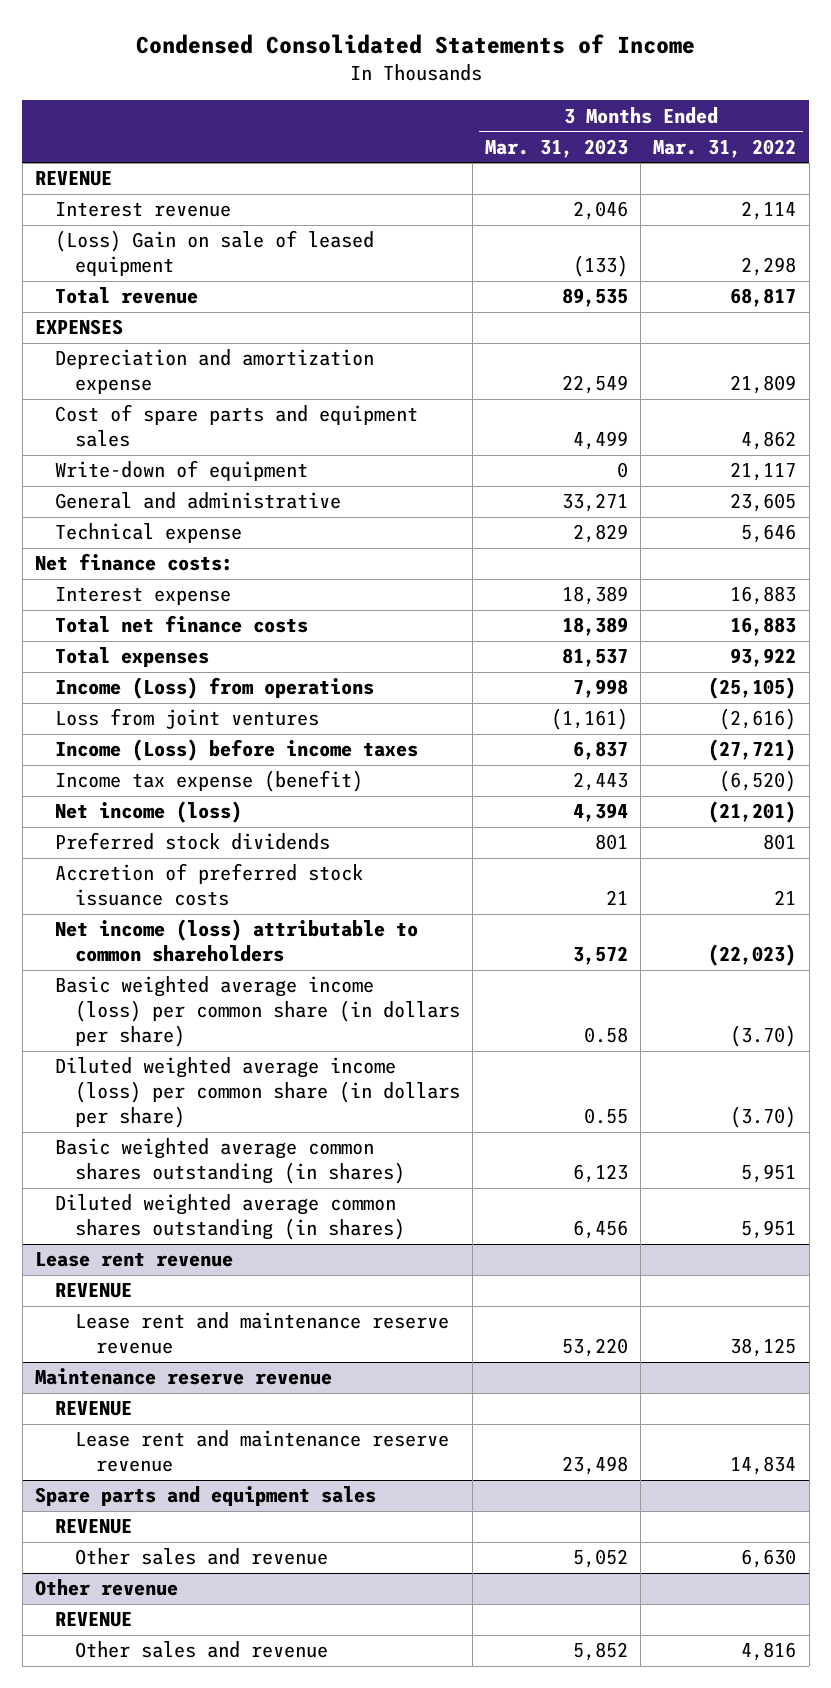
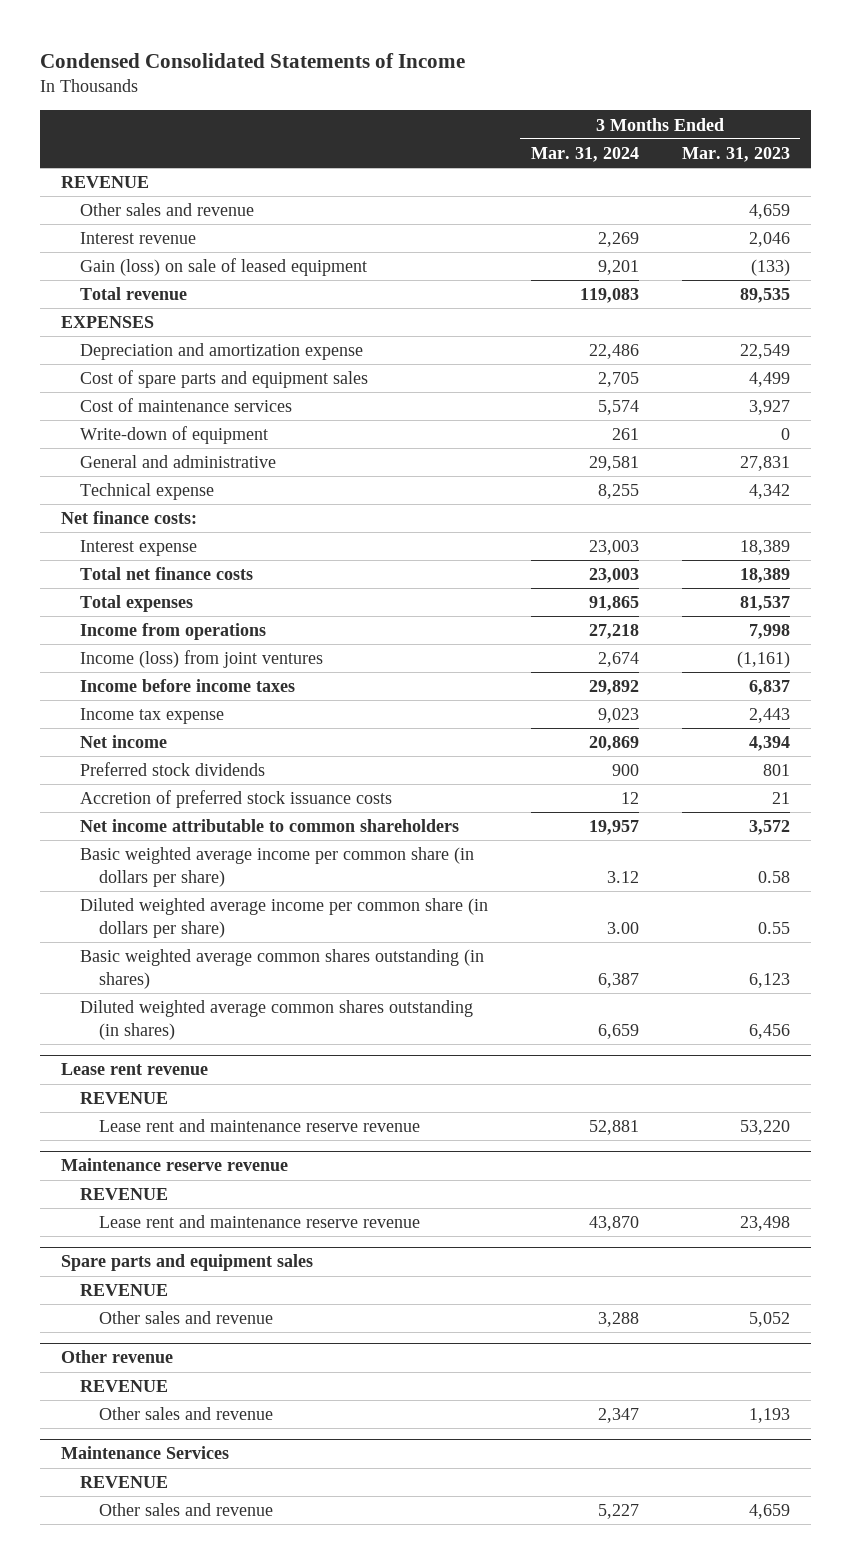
[653,138,797,158] Mar. 31, 2022 -> none
none -> [530,146,639,162] Mar. 31, 2024
none -> [80,203,255,217] Other sales and revenue
[55,230,375,277] (Loss) Gain on sale of leased equipment -> [80,258,368,277] Gain (loss) on sale of leased equipment
none -> [80,398,293,413] Cost of maintenance services
[562,493,629,513] 33,271 -> [739,456,790,472] 27,831
[573,524,629,544] 2,829 -> [748,484,790,500] 4,342
[55,677,375,700] Income (Loss) from operations -> [80,623,267,641] Income from operations
[55,708,320,730] Loss from joint ventures -> [80,650,324,669] Income (loss) from joint ventures
[55,739,419,762] Income (Loss) before income taxes -> [80,679,296,693] Income before income taxes
[55,770,364,793] Income tax expense (benefit) -> [80,708,225,725] Income tax expense
[55,801,243,824] Net income (loss) -> [80,735,168,749] Net income
[55,919,419,963] Net income (loss) attributable to common shareholders -> [80,819,460,833] Net income attributable to common shareholders
[55,976,461,1048] Basic weighted average income (loss) per common share (in dollars per share) -> [80,847,475,887] Basic weighted average income per common share (in dollars per share)
[55,1057,461,1129] Diluted weighted average income (loss) per common share (in dollars per share) -> [80,898,489,938] Diluted weighted average income per common share (in dollars per share)
[573,1642,629,1662] 5,852 -> [748,1408,790,1424] 1,193
none -> [61,1446,230,1460] Maintenance Services
none -> [80,1476,169,1489] REVENUE
none -> [99,1503,274,1517] Other sales and revenue

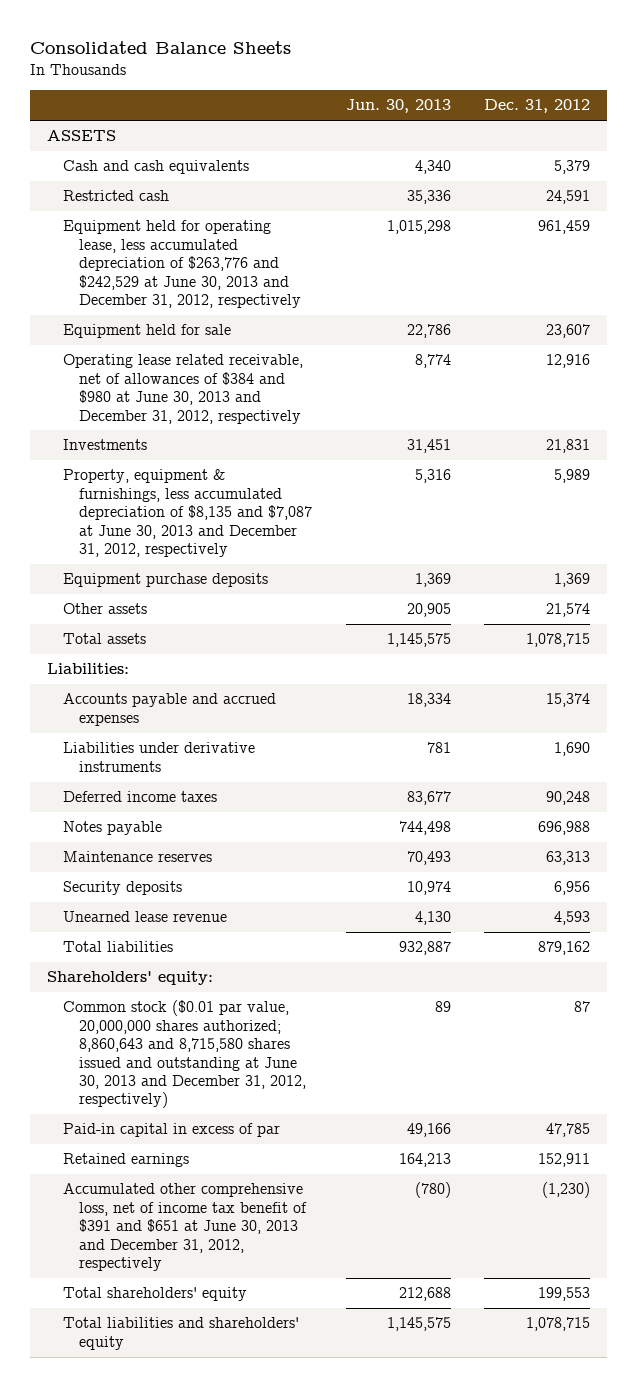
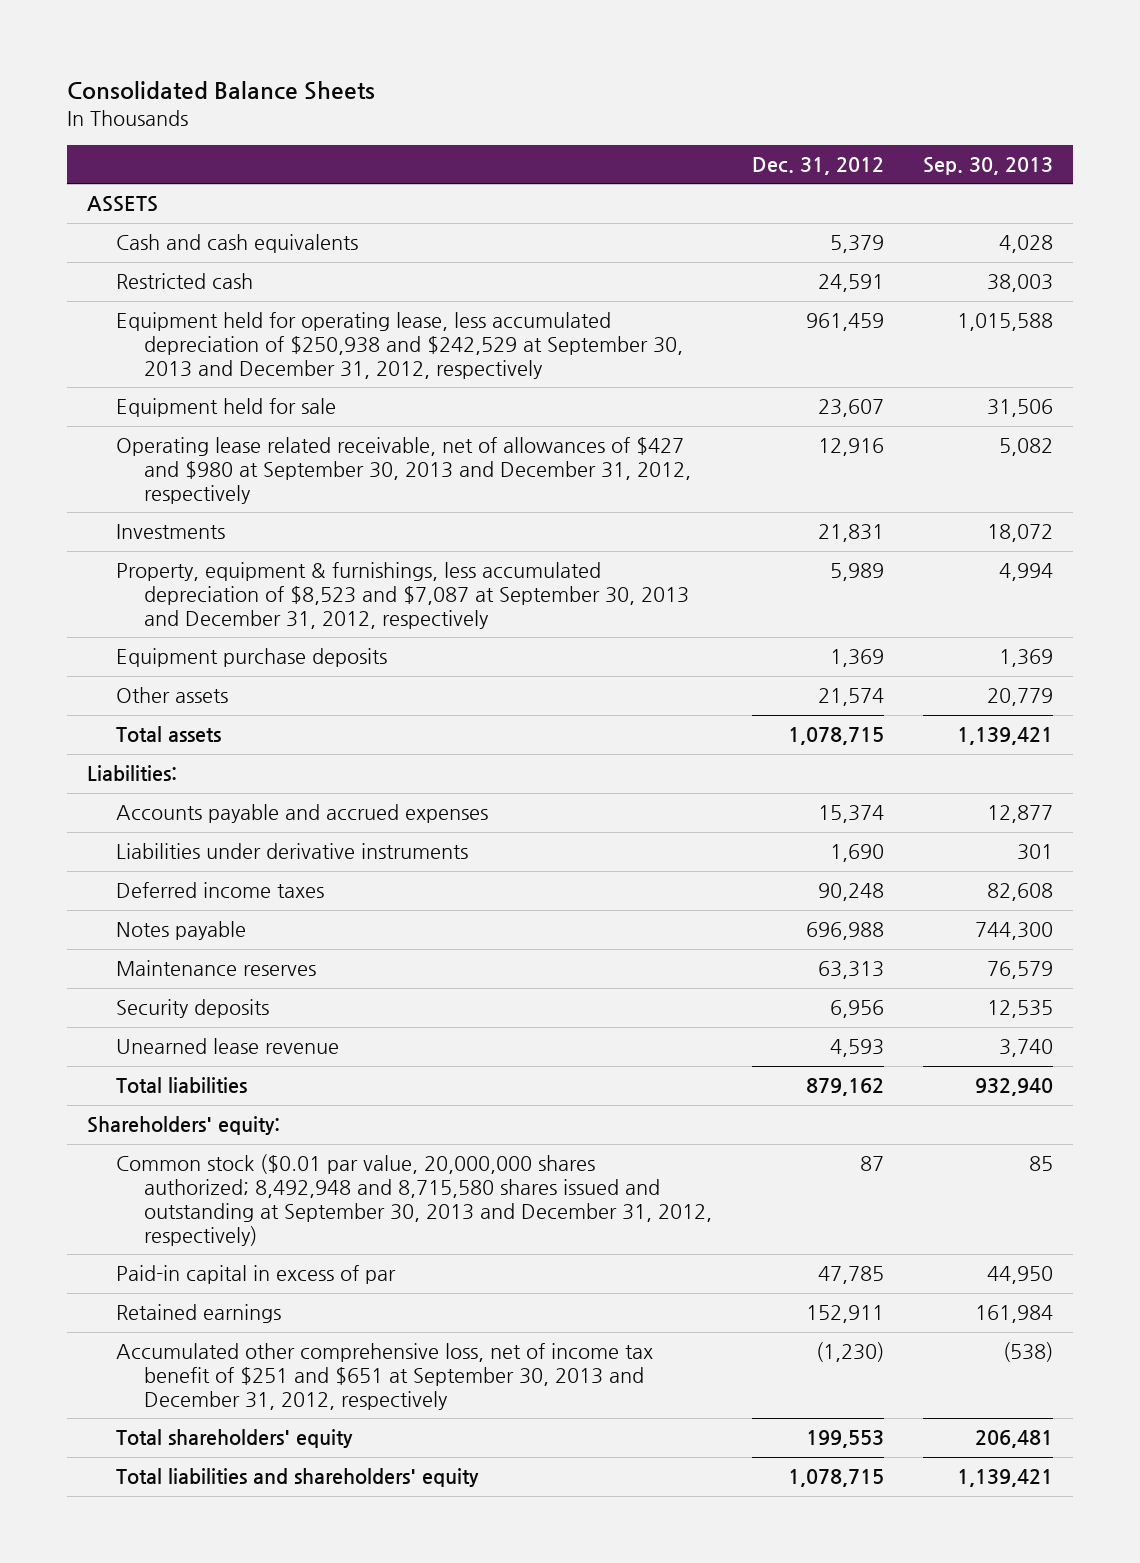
[345,99,451,114] Jun. 30, 2013 -> none
none -> [923,157,1054,176] Sep. 30, 2013
[62,220,302,308] Equipment held for operating lease, less accumulated depreciation of $263,776 and $242,529 at June 30, 2013 and December 31, 2012, respectively -> [115,312,683,379] Equipment held for operating lease, less accumulated depreciation of $250,938 and $242,529 at September 30, 2013 and December 31, 2012, respectively
[62,354,303,424] Operating lease related receivable, net of allowances of $384 and $980 at June 30, 2013 and December 31, 2012, respectively -> [115,437,691,504] Operating lease related receivable, net of allowances of $427 and $980 at September 30, 2013 and December 31, 2012, respectively
[62,469,313,557] Property, equipment & furnishings, less accumulated depreciation of $8,135 and $7,087 at June 30, 2013 and December 31, 2012, respectively -> [115,562,689,629] Property, equipment & furnishings, less accumulated depreciation of $8,523 and $7,087 at September 30, 2013 and December 31, 2012, respectively
[62,1000,307,1109] Common stock ($0.01 par value, 20,000,000 shares authorized; 8,860,643 and 8,715,580 shares issued and outstanding at June 30, 2013 and December 31, 2012, respectively) -> [115,1154,712,1246] Common stock ($0.01 par value, 20,000,000 shares authorized; 8,492,948 and 8,715,580 shares issued and outstanding at September 30, 2013 and December 31, 2012, respectively)
[62,1183,308,1271] Accumulated other comprehensive loss, net of income tax benefit of $391 and $651 at June 30, 2013 and December 31, 2012, respectively -> [115,1343,653,1410] Accumulated other comprehensive loss, net of income tax benefit of $251 and $651 at September 30, 2013 and December 31, 2012, respectively

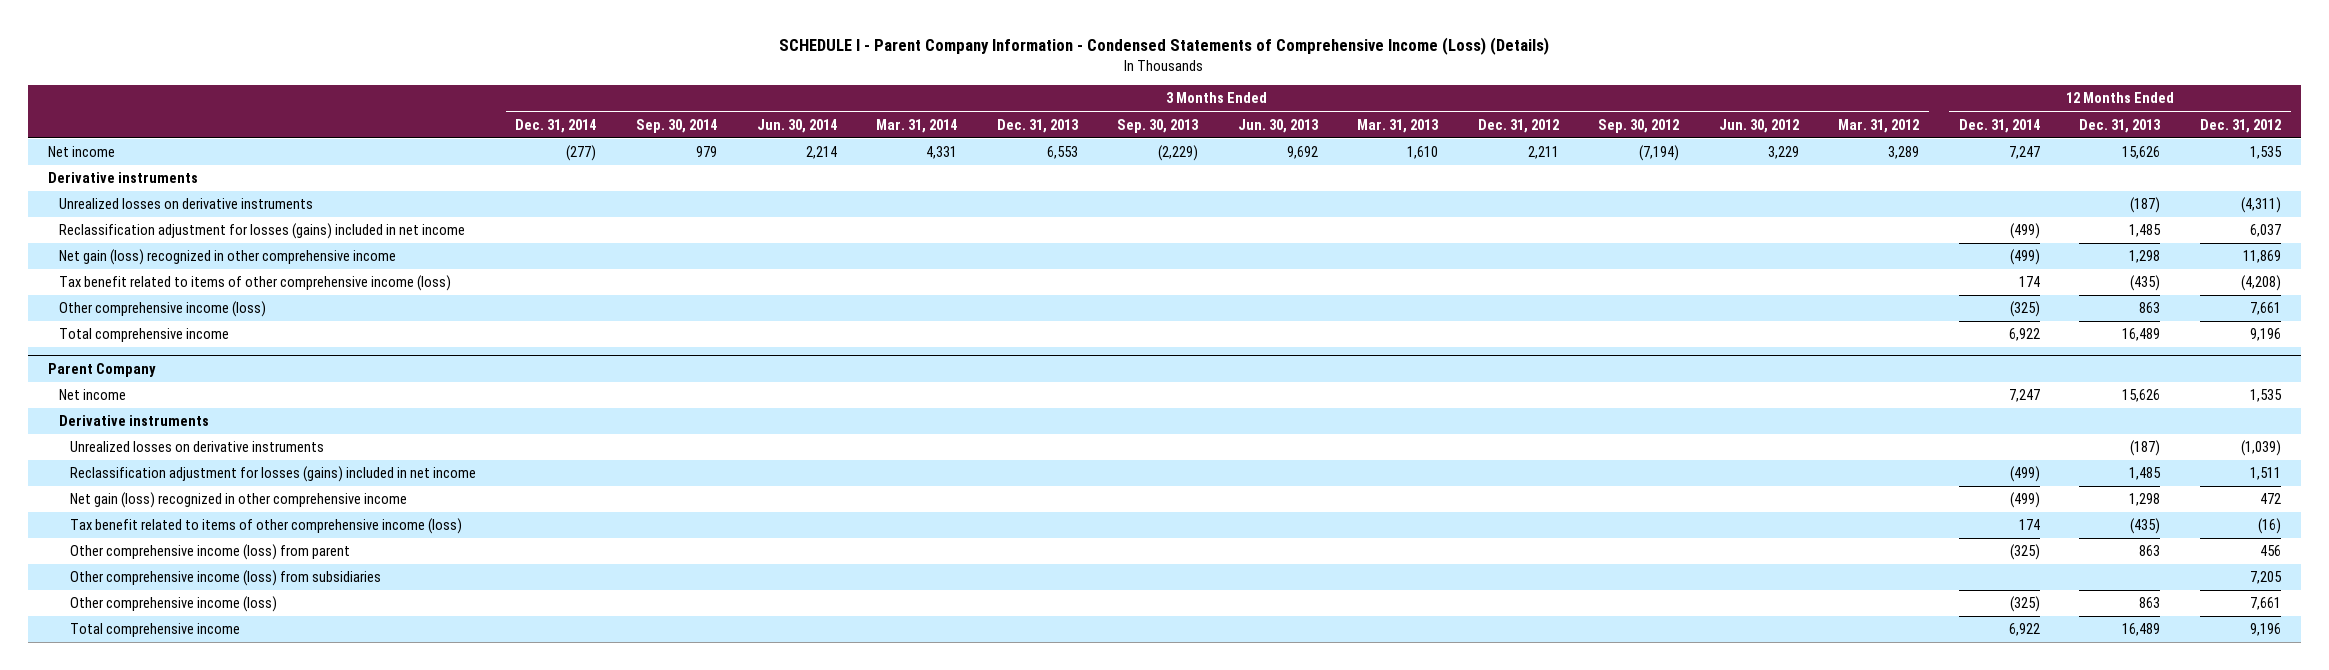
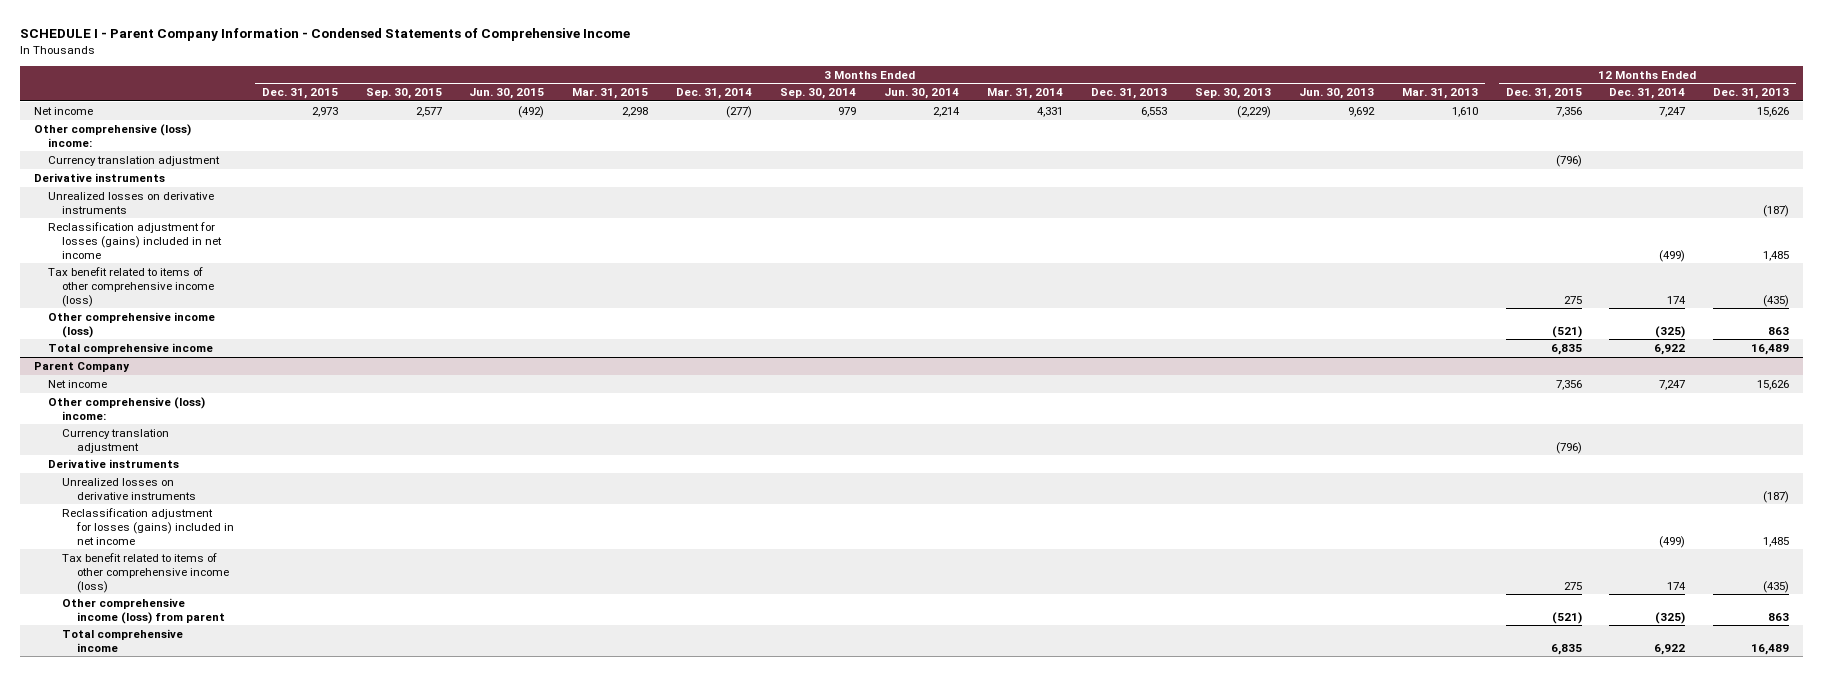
[779,36,1550,55] SCHEDULE I - Parent Company Information - Condensed Statements of Comprehensive Income (Loss) (Details) -> [19,28,630,42] SCHEDULE I - Parent Company Information - Condensed Statements of Comprehensive Income
[1477,118,1559,133] Dec. 31, 2012 -> none
[1598,118,1680,133] Sep. 30, 2012 -> none
[1718,118,1799,133] Jun. 30, 2012 -> none
[1838,118,1920,133] Mar. 31, 2012 -> none
[2199,118,2281,133] Dec. 31, 2012 -> none
none -> [261,88,338,100] Dec. 31, 2015
none -> [365,88,442,100] Sep. 30, 2015
none -> [469,88,545,100] Jun. 30, 2015
none -> [572,88,649,100] Mar. 31, 2015
none -> [1505,88,1582,100] Dec. 31, 2015
none -> [33,123,191,147] Other comprehensive (loss) income:
none -> [48,155,221,166] Currency translation adjustment
[59,249,397,266] Net gain (loss) recognized in other comprehensive income -> none
none -> [48,396,206,420] Other comprehensive (loss) income:
none -> [62,428,170,453] Currency translation adjustment
[69,492,407,509] Net gain (loss) recognized in other comprehensive income -> none
[69,570,381,587] Other comprehensive income (loss) from subsidiaries -> none
[69,596,277,613] Other comprehensive income (loss) -> none

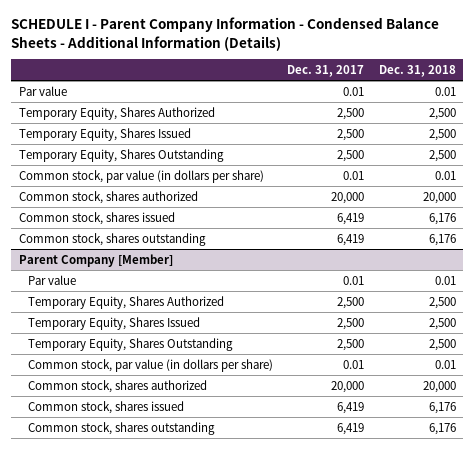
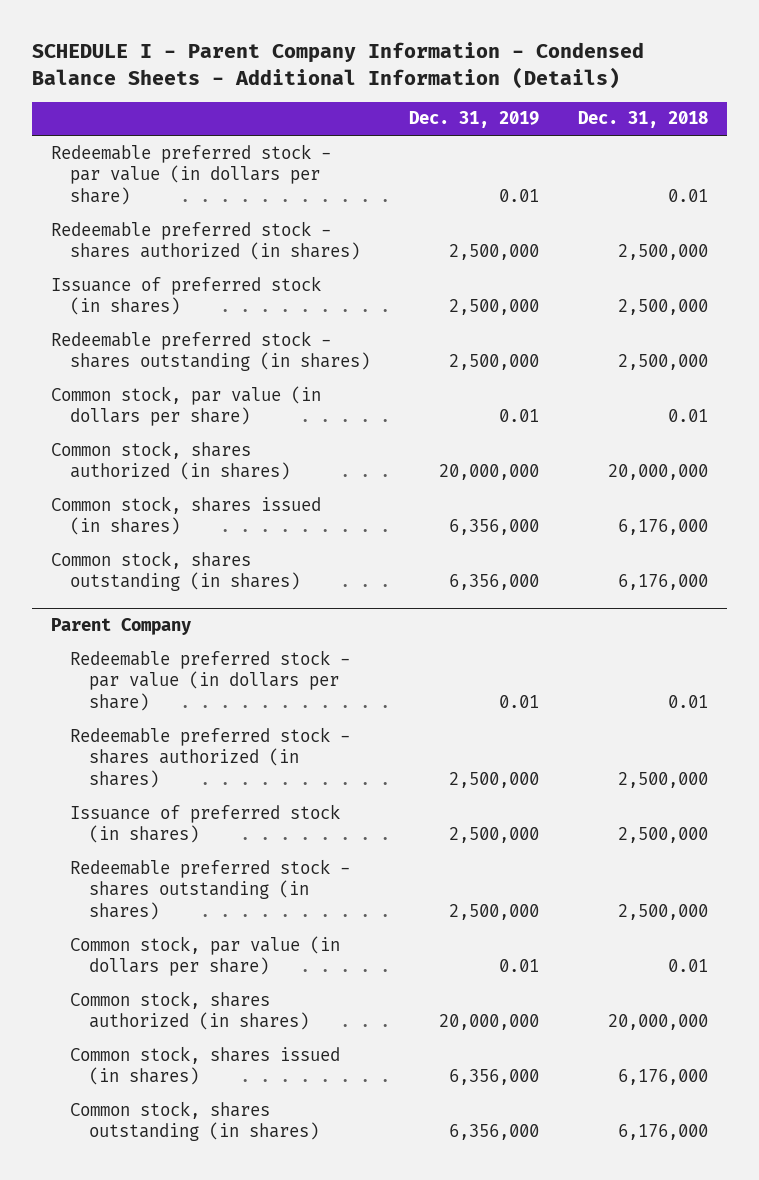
[287,64,365,77] Dec. 31, 2017 -> none
none -> [408,111,539,129] Dec. 31, 2019
[18,127,191,141] Temporary Equity, Shares Issued -> none
[18,85,67,96] Par value -> [51,143,332,205] Redeemable preferred stock - par value (in dollars per share)
[18,106,215,120] Temporary Equity, Shares Authorized -> [51,220,361,261] Redeemable preferred stock - shares authorized (in shares)
[429,107,457,120] 2,500 -> [617,244,708,261] 2,500,000
none -> [51,275,322,316] Issuance of preferred stock (in shares)
[18,148,224,162] Temporary Equity, Shares Outstanding -> [51,330,371,372] Redeemable preferred stock - shares outstanding (in shares)
[429,149,457,162] 2,500 -> [617,354,708,371] 2,500,000
[27,316,200,330] Temporary Equity, Shares Issued -> none
[18,190,198,204] Common stock, shares authorized -> [51,440,291,481] Common stock, shares authorized (in shares)
[423,191,457,204] 20,000 -> [607,464,708,481] 20,000,000
[18,211,175,225] Common stock, shares issued -> [51,495,322,536] Common stock, shares issued (in shares)
[429,212,457,225] 6,176 -> [617,519,708,536] 6,176,000
[18,232,206,246] Common stock, shares outstanding -> [51,550,301,592] Common stock, shares outstanding (in shares)
[429,233,457,246] 6,176 -> [617,574,708,591] 6,176,000
[18,253,173,267] Parent Company [Member] -> [51,618,192,636] Parent Company
[27,274,76,285] Par value -> [70,649,351,711] Redeemable preferred stock - par value (in dollars per share)
[27,295,224,309] Temporary Equity, Shares Authorized -> [70,726,351,788] Redeemable preferred stock - shares authorized (in shares)
[429,296,457,309] 2,500 -> [617,771,708,788] 2,500,000
none -> [70,803,341,844] Issuance of preferred stock (in shares)
[27,337,233,351] Temporary Equity, Shares Outstanding -> [70,858,351,920] Redeemable preferred stock - shares outstanding (in shares)
[429,338,457,351] 2,500 -> [617,903,708,920] 2,500,000
[27,379,207,393] Common stock, shares authorized -> [70,990,309,1031] Common stock, shares authorized (in shares)
[423,380,457,393] 20,000 -> [607,1014,708,1031] 20,000,000
[27,400,184,414] Common stock, shares issued -> [70,1045,341,1086] Common stock, shares issued (in shares)
[429,401,457,414] 6,176 -> [617,1069,708,1086] 6,176,000
[27,421,215,435] Common stock, shares outstanding -> [70,1100,319,1142] Common stock, shares outstanding (in shares)
[429,422,457,435] 6,176 -> [617,1124,708,1141] 6,176,000

